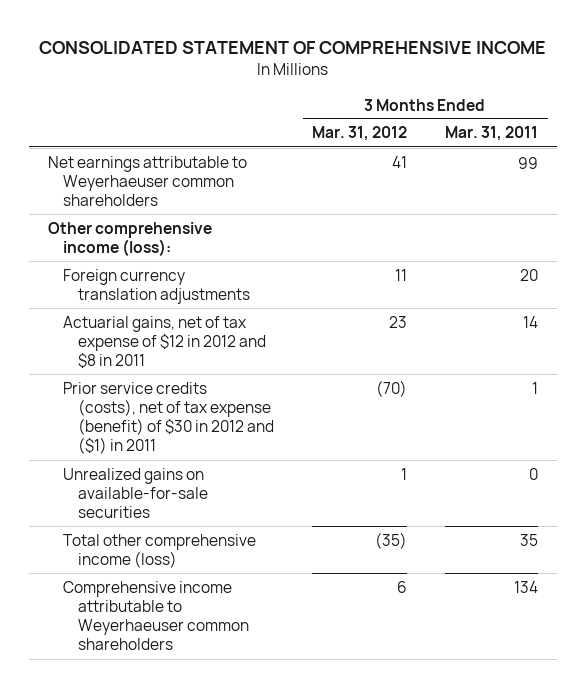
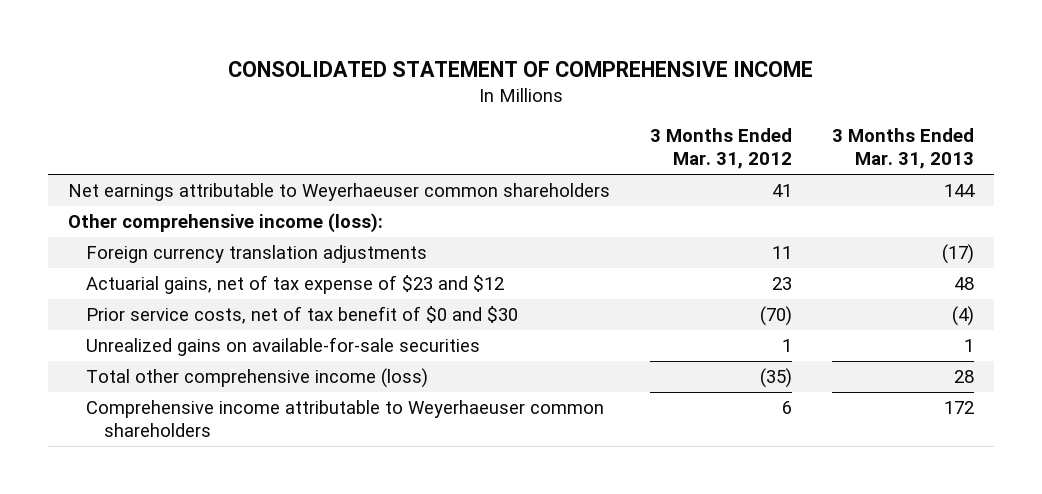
[445,126,539,142] Mar. 31, 2011 -> none
none -> [832,128,975,170] 3 Months Ended Mar. 31, 2013
[63,315,267,369] Actuarial gains, net of tax expense of $12 in 2012 and $8 in 2011 -> [86,275,505,295] Actuarial gains, net of tax expense of $23 and $12
[63,381,275,455] Prior service credits (costs), net of tax expense (benefit) of $30 in 2012 and ($1) in 2011 -> [86,306,519,325] Prior service costs, net of tax benefit of $0 and $30

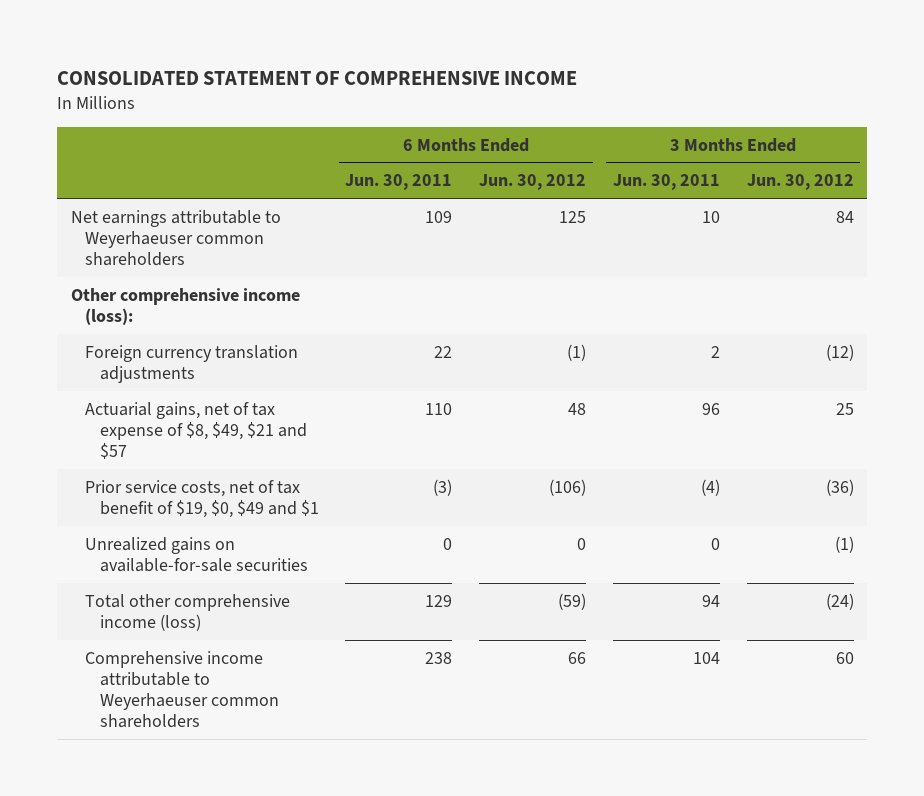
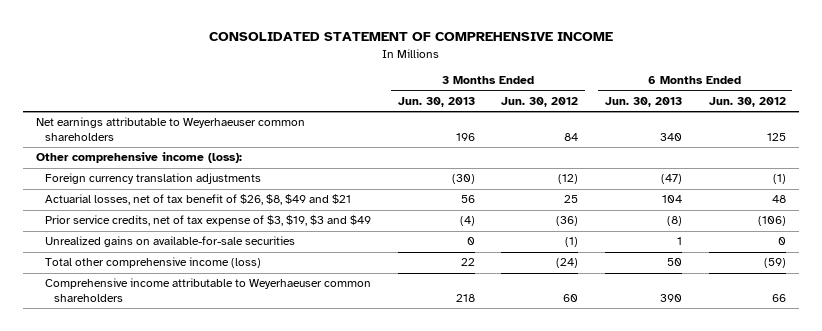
[345,174,453,191] Jun. 30, 2011 -> none
[612,174,720,191] Jun. 30, 2011 -> none
none -> [397,96,475,107] Jun. 30, 2013
none -> [605,96,683,107] Jun. 30, 2013
[85,401,307,460] Actuarial gains, net of tax expense of $8, $49, $21 and $57 -> [45,194,352,206] Actuarial losses, net of tax benefit of $26, $8, $49 and $21
[85,479,319,518] Prior service costs, net of tax benefit of $19, $0, $49 and $1 -> [45,215,372,227] Prior service credits, net of tax expense of $3, $19, $3 and $49

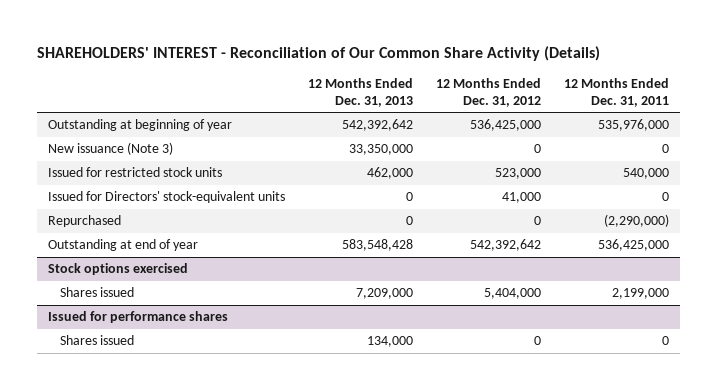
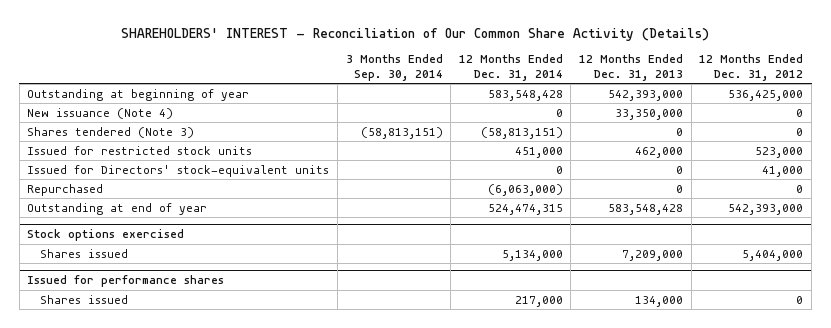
[563,78,669,107] 12 Months Ended Dec. 31, 2011 -> none
none -> [345,54,443,81] 3 Months Ended Sep. 30, 2014
none -> [458,54,563,81] 12 Months Ended Dec. 31, 2014
[342,119,414,132] 542,392,642 -> [608,89,684,101] 542,393,000
[48,142,174,156] New issuance (Note 3) -> [27,107,174,119] New issuance (Note 4)
none -> [27,126,195,138] Shares tendered (Note 3)
[470,239,542,252] 542,392,642 -> [728,203,804,215] 542,393,000

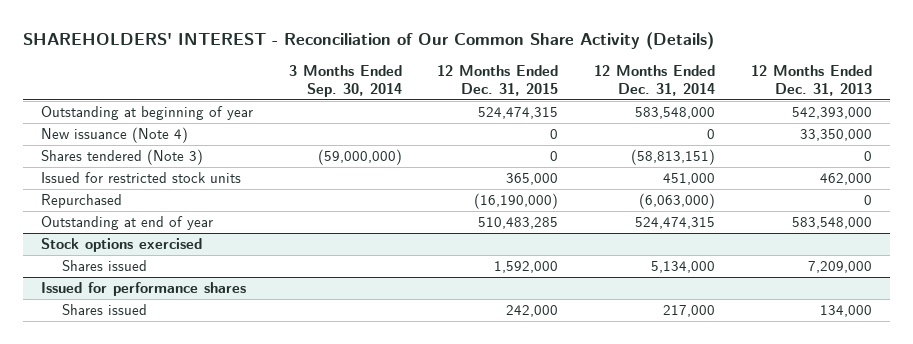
[699,54,804,81] 12 Months Ended Dec. 31, 2012 -> none
none -> [437,64,559,96] 12 Months Ended Dec. 31, 2015
[487,89,563,101] 583,548,428 -> [635,107,716,120] 583,548,000
[360,126,443,139] (58,813,151) -> [317,149,402,166] (59,000,000)
[27,164,330,177] Issued for Directors' stock-equivalent units -> none
[608,203,684,215] 583,548,428 -> [791,217,872,230] 583,548,000

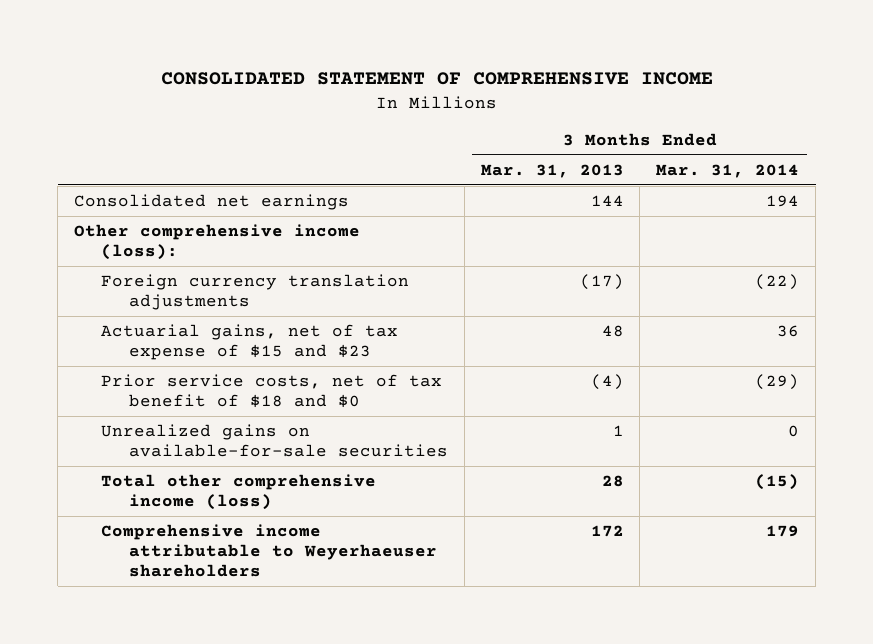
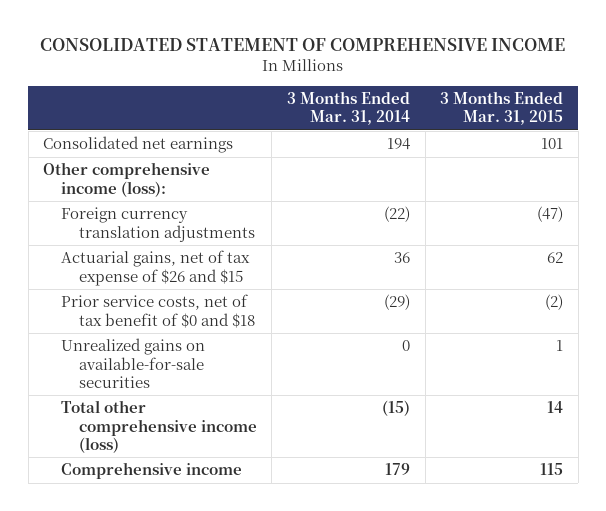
[480,163,624,178] Mar. 31, 2013 -> none
none -> [440,90,564,126] 3 Months Ended Mar. 31, 2015
[101,323,399,361] Actuarial gains, net of tax expense of $15 and $23 -> [61,250,251,286] Actuarial gains, net of tax expense of $26 and $15
[101,373,443,409] Prior service costs, net of tax benefit of $18 and $0 -> [61,294,255,328] Prior service costs, net of tax benefit of $0 and $18
[101,523,437,578] Comprehensive income attributable to Weyerhaeuser shareholders -> [61,462,243,480] Comprehensive income

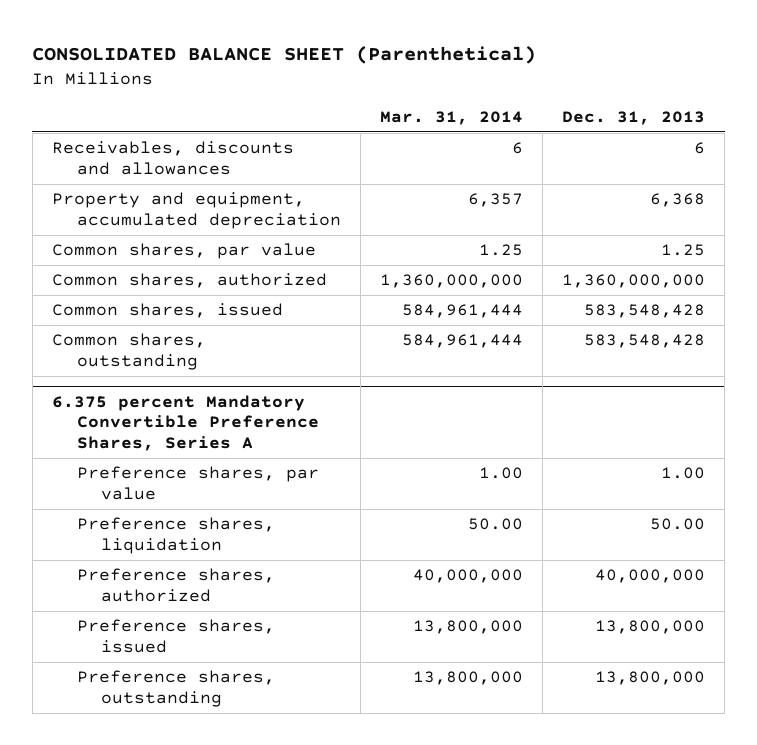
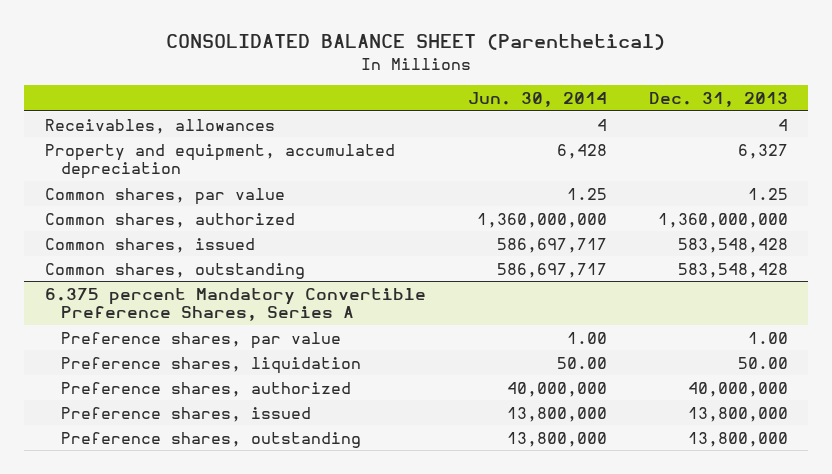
[379,111,523,126] Mar. 31, 2014 -> none
none -> [467,92,607,108] Jun. 30, 2014
[51,141,294,176] Receivables, discounts and allowances -> [44,118,275,134] Receivables, allowances
[694,142,706,155] 6 -> [777,118,788,131] 4
[650,193,706,208] 6,368 -> [737,143,788,159] 6,327

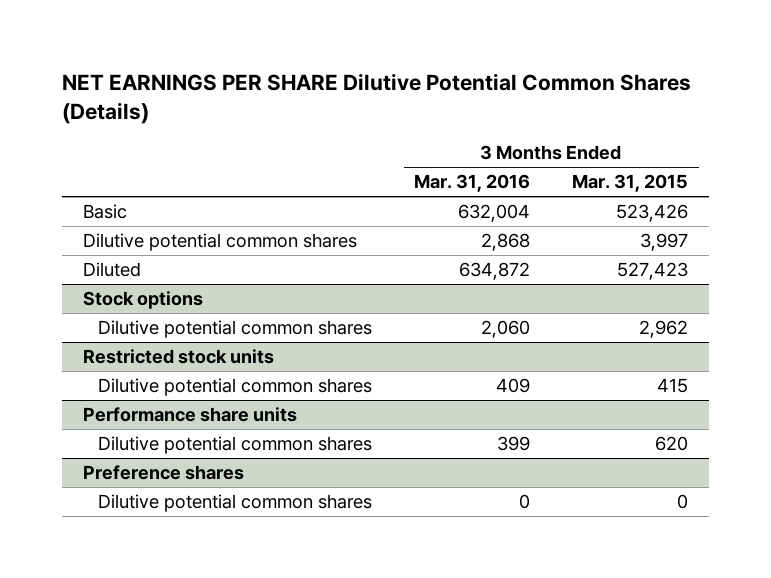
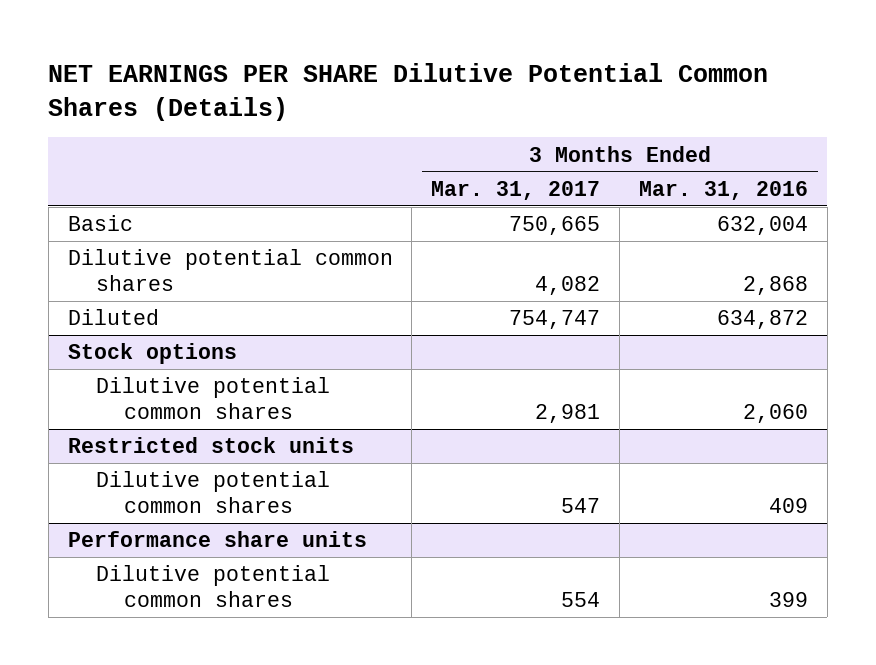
[572,174,689,193] Mar. 31, 2015 -> none
none -> [431,180,601,200] Mar. 31, 2017
[82,465,244,481] Preference shares -> none
[98,494,373,513] Dilutive potential common shares -> none

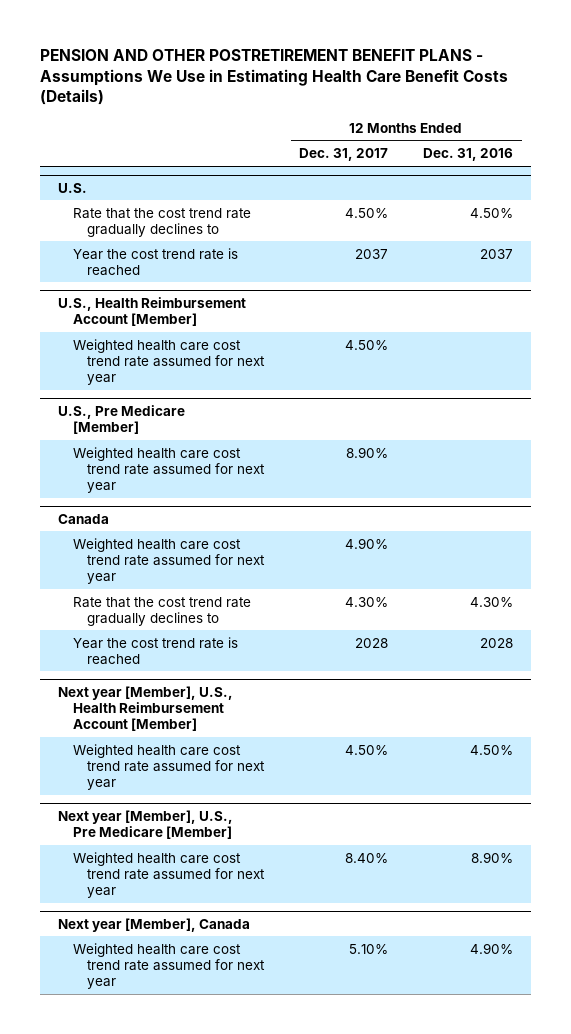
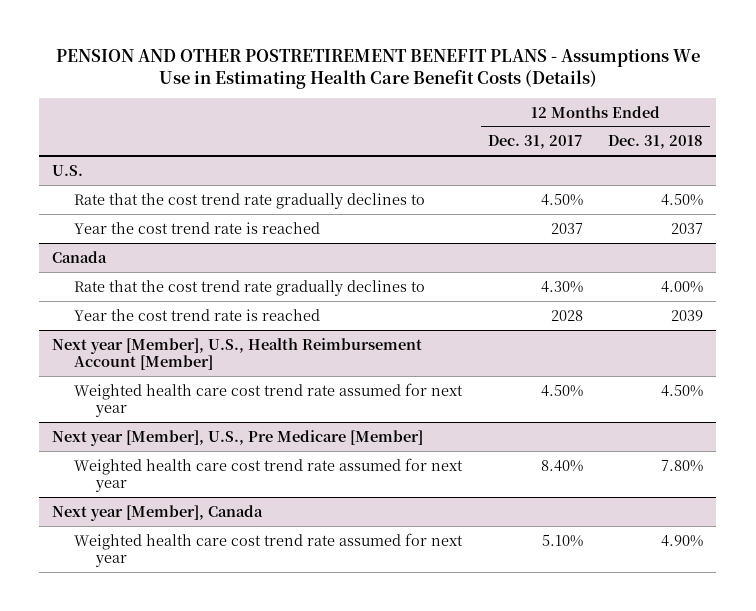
[423,148,514,162] Dec. 31, 2016 -> none
none -> [608,135,704,150] Dec. 31, 2018
[57,296,246,326] U.S., Health Reimbursement Account [Member] -> none
[72,338,266,385] Weighted health care cost trend rate assumed for next year -> none
[57,404,185,434] U.S., Pre Medicare [Member] -> none
[72,446,266,493] Weighted health care cost trend rate assumed for next year -> none
[72,537,266,584] Weighted health care cost trend rate assumed for next year -> none

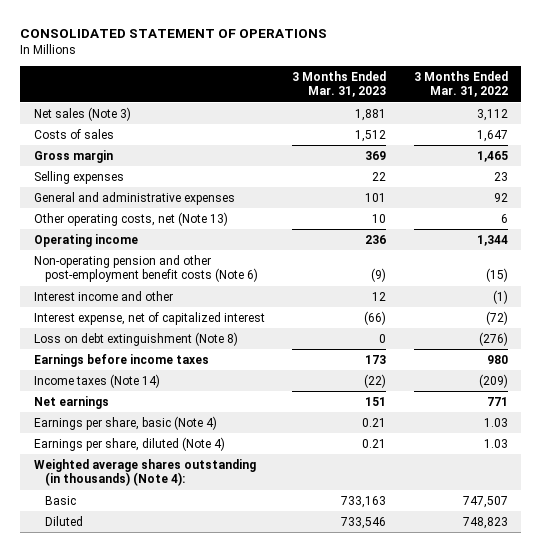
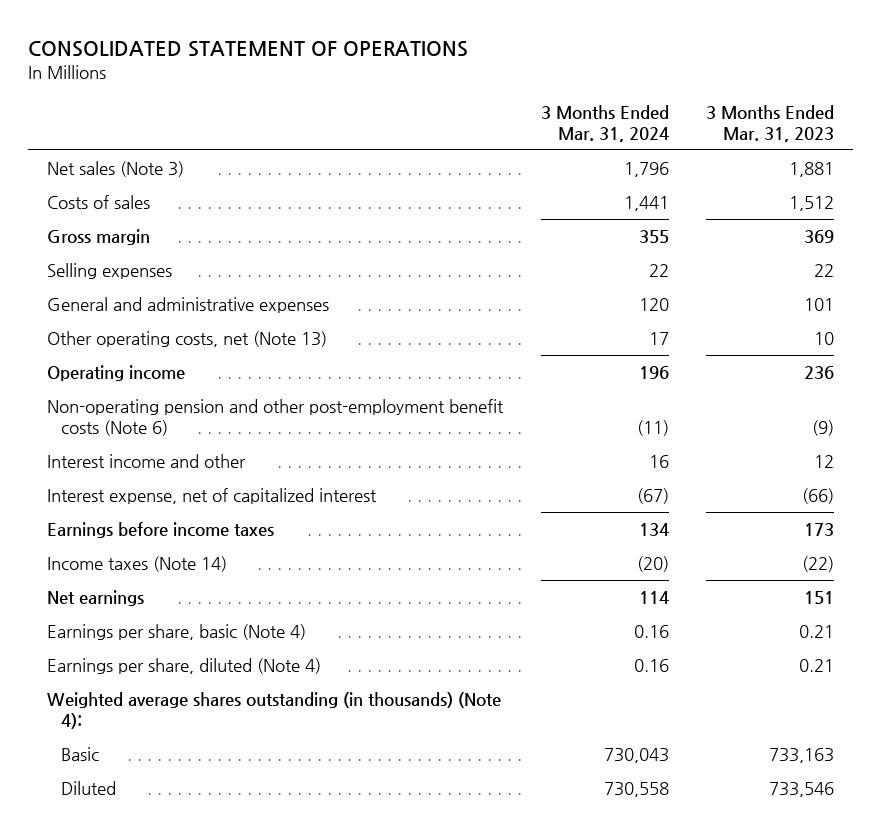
[413,70,508,98] 3 Months Ended Mar. 31, 2022 -> none
none -> [540,104,669,142] 3 Months Ended Mar. 31, 2024
[33,331,238,346] Loss on debt extinguishment (Note 8) -> none

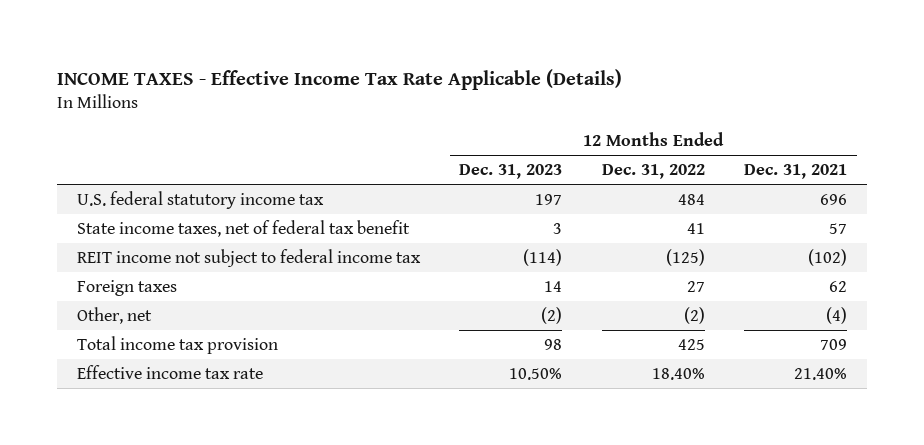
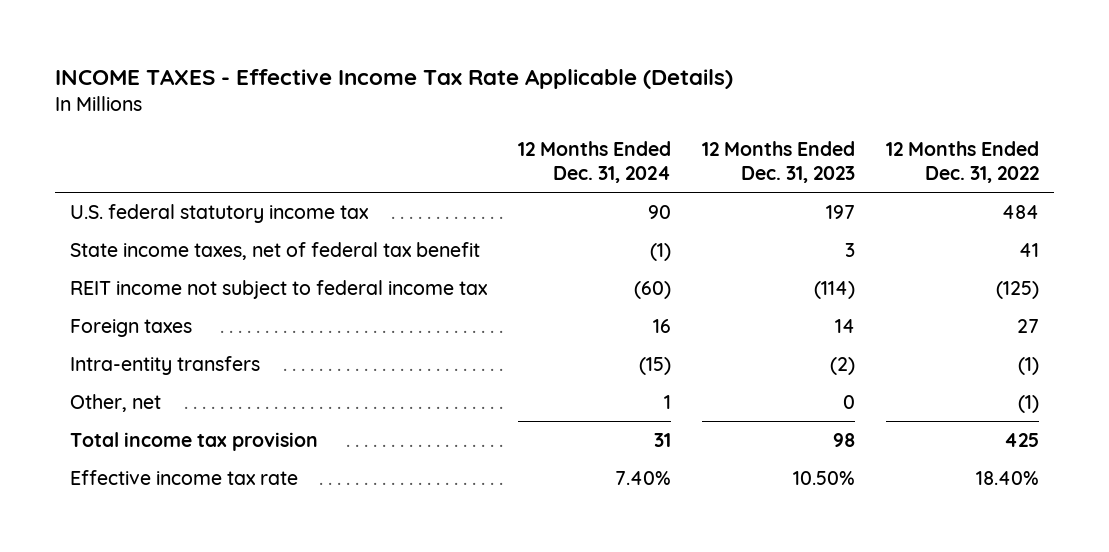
[744,164,848,180] Dec. 31, 2021 -> none
none -> [518,141,672,184] 12 Months Ended Dec. 31, 2024
none -> [70,355,261,375] Intra-entity transfers
[541,307,563,325] (2) -> [842,394,855,409] 0
[683,307,705,325] (2) -> [1017,394,1039,413] (1)

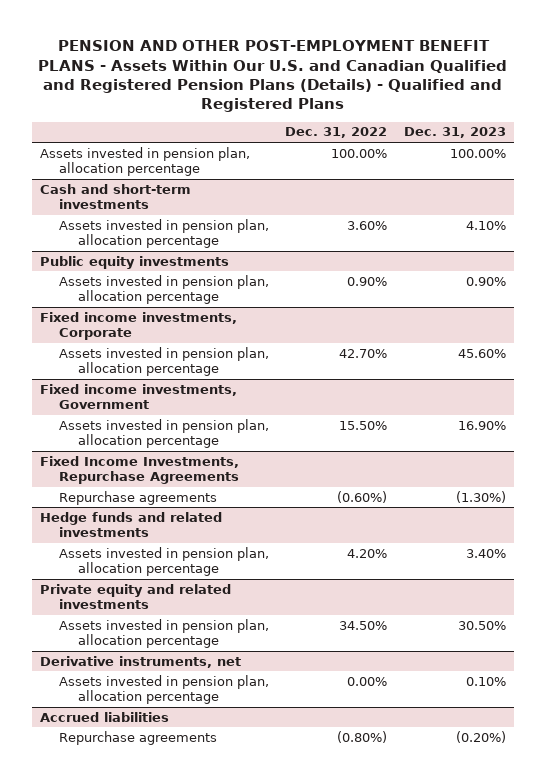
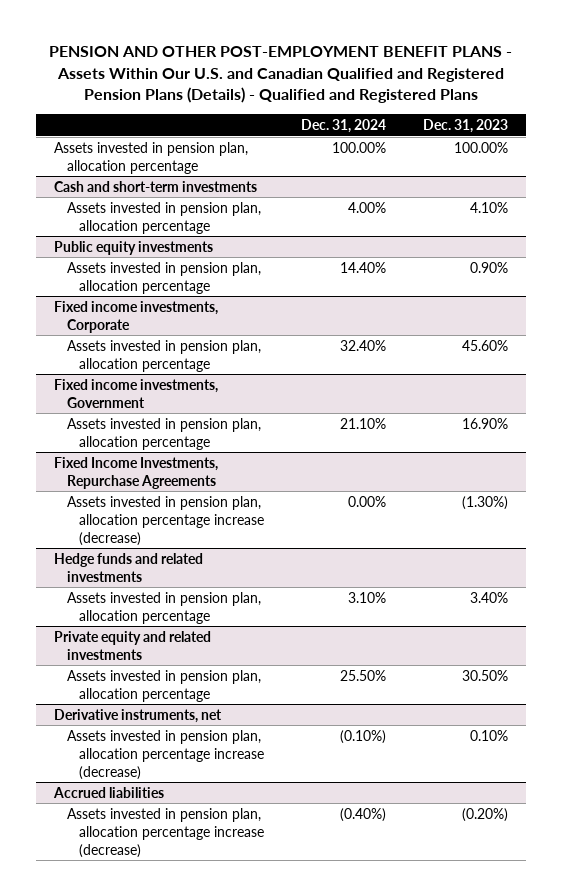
[285,127,388,139] Dec. 31, 2022 -> none
none -> [300,118,386,133] Dec. 31, 2024
[59,490,218,505] Repurchase agreements -> [66,495,264,546] Assets invested in pension plan, allocation percentage increase (decrease)
[59,674,270,704] Assets invested in pension plan, allocation percentage -> [66,729,264,780] Assets invested in pension plan, allocation percentage increase (decrease)
[59,730,218,745] Repurchase agreements -> [66,807,264,858] Assets invested in pension plan, allocation percentage increase (decrease)

